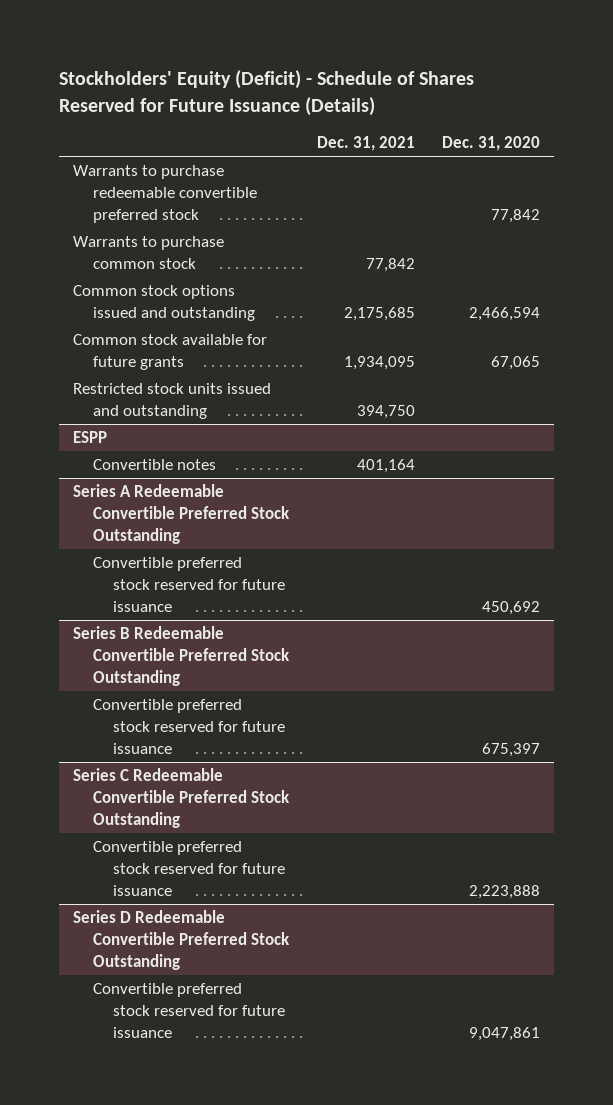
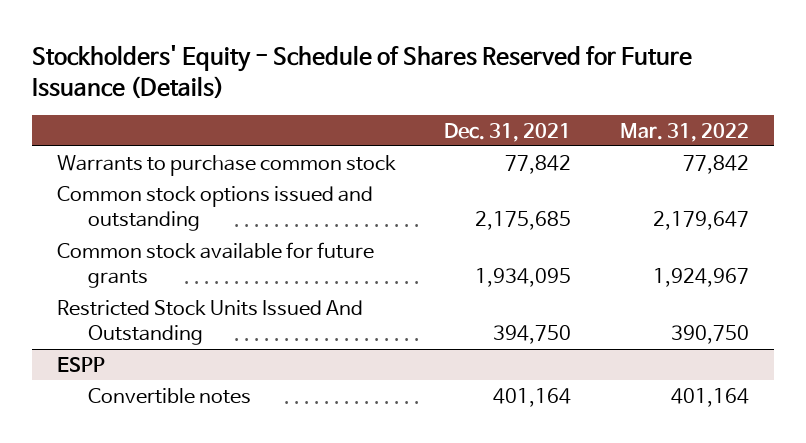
[58,70,474,116] Stockholders' Equity (Deficit) - Schedule of Shares Reserved for Future Issuance (Details) -> [32,44,693,99] Stockholders' Equity - Schedule of Shares Reserved for Future Issuance (Details)
[442,136,541,152] Dec. 31, 2020 -> none
none -> [620,122,750,142] Mar. 31, 2022
[72,165,258,223] Warrants to purchase redeemable convertible preferred stock -> none
[72,383,271,419] Restricted stock units issued and outstanding -> [56,299,363,346] Restricted Stock Units Issued And Outstanding
[72,484,291,544] Series A Redeemable Convertible Preferred Stock Outstanding -> none
[93,557,286,612] Convertible preferred stock reserved for future issuance -> none
[72,626,291,686] Series B Redeemable Convertible Preferred Stock Outstanding -> none
[93,699,286,754] Convertible preferred stock reserved for future issuance -> none
[72,768,291,828] Series C Redeemable Convertible Preferred Stock Outstanding -> none
[93,841,286,896] Convertible preferred stock reserved for future issuance -> none
[72,910,291,970] Series D Redeemable Convertible Preferred Stock Outstanding -> none
[93,983,286,1038] Convertible preferred stock reserved for future issuance -> none

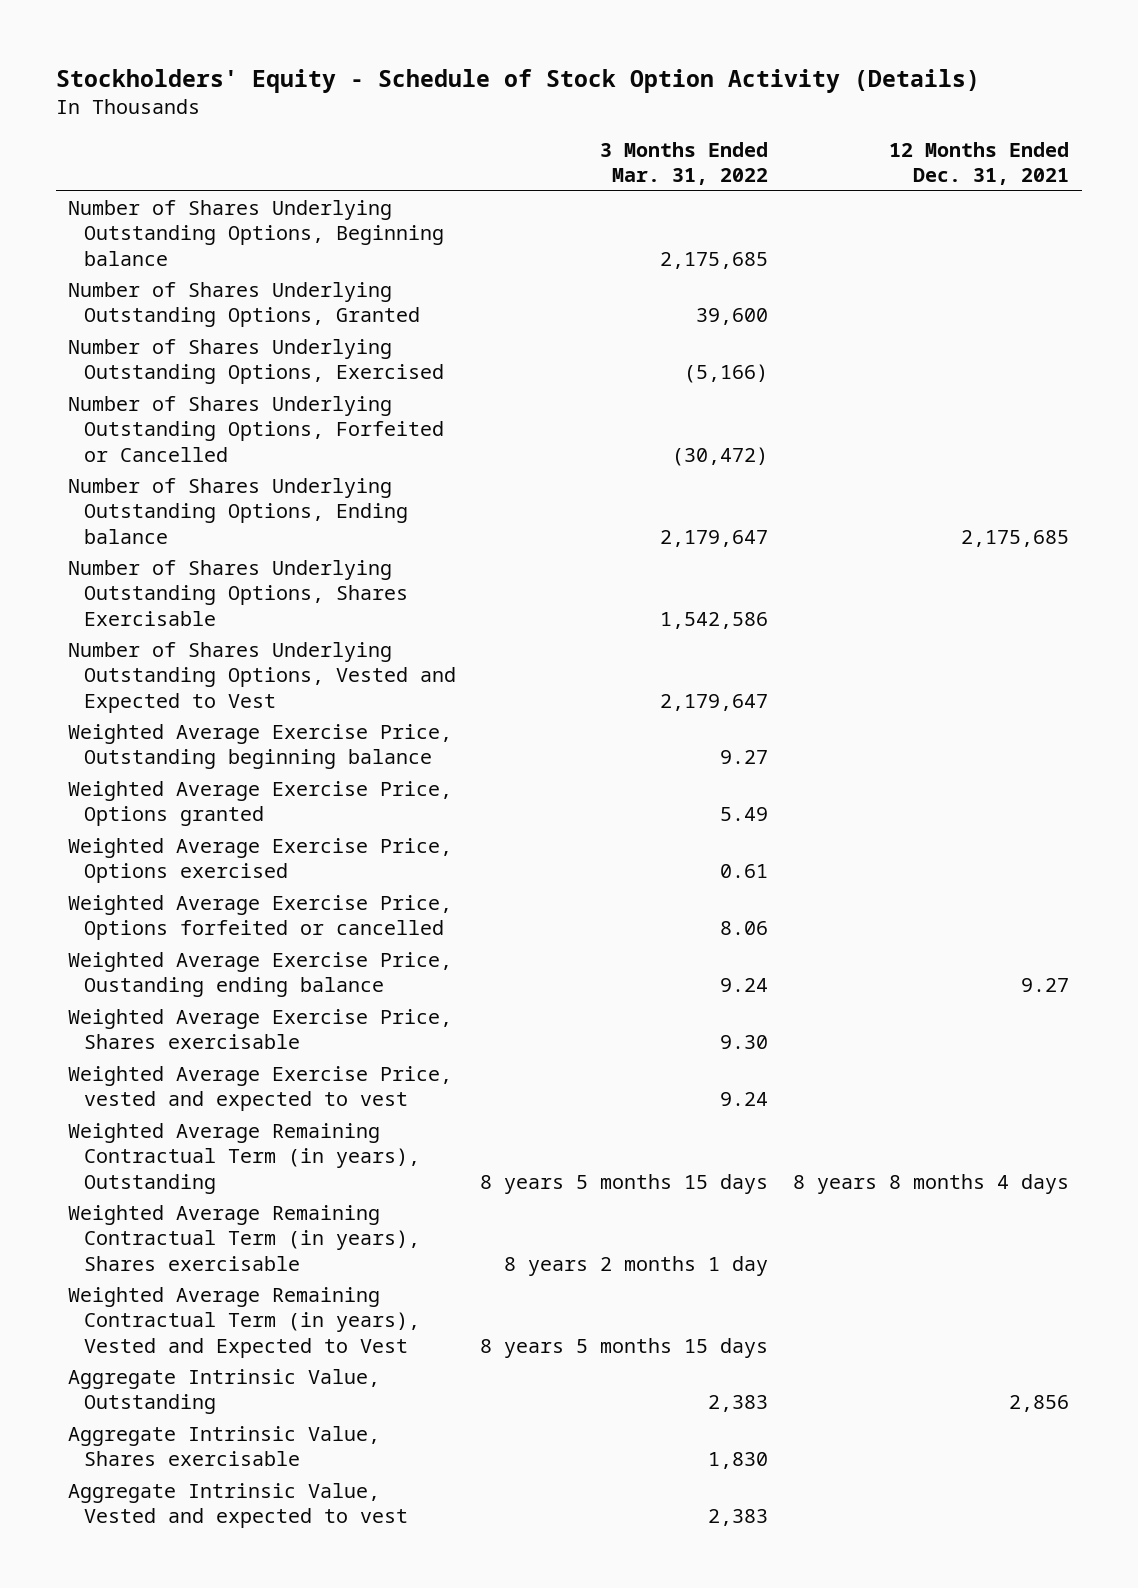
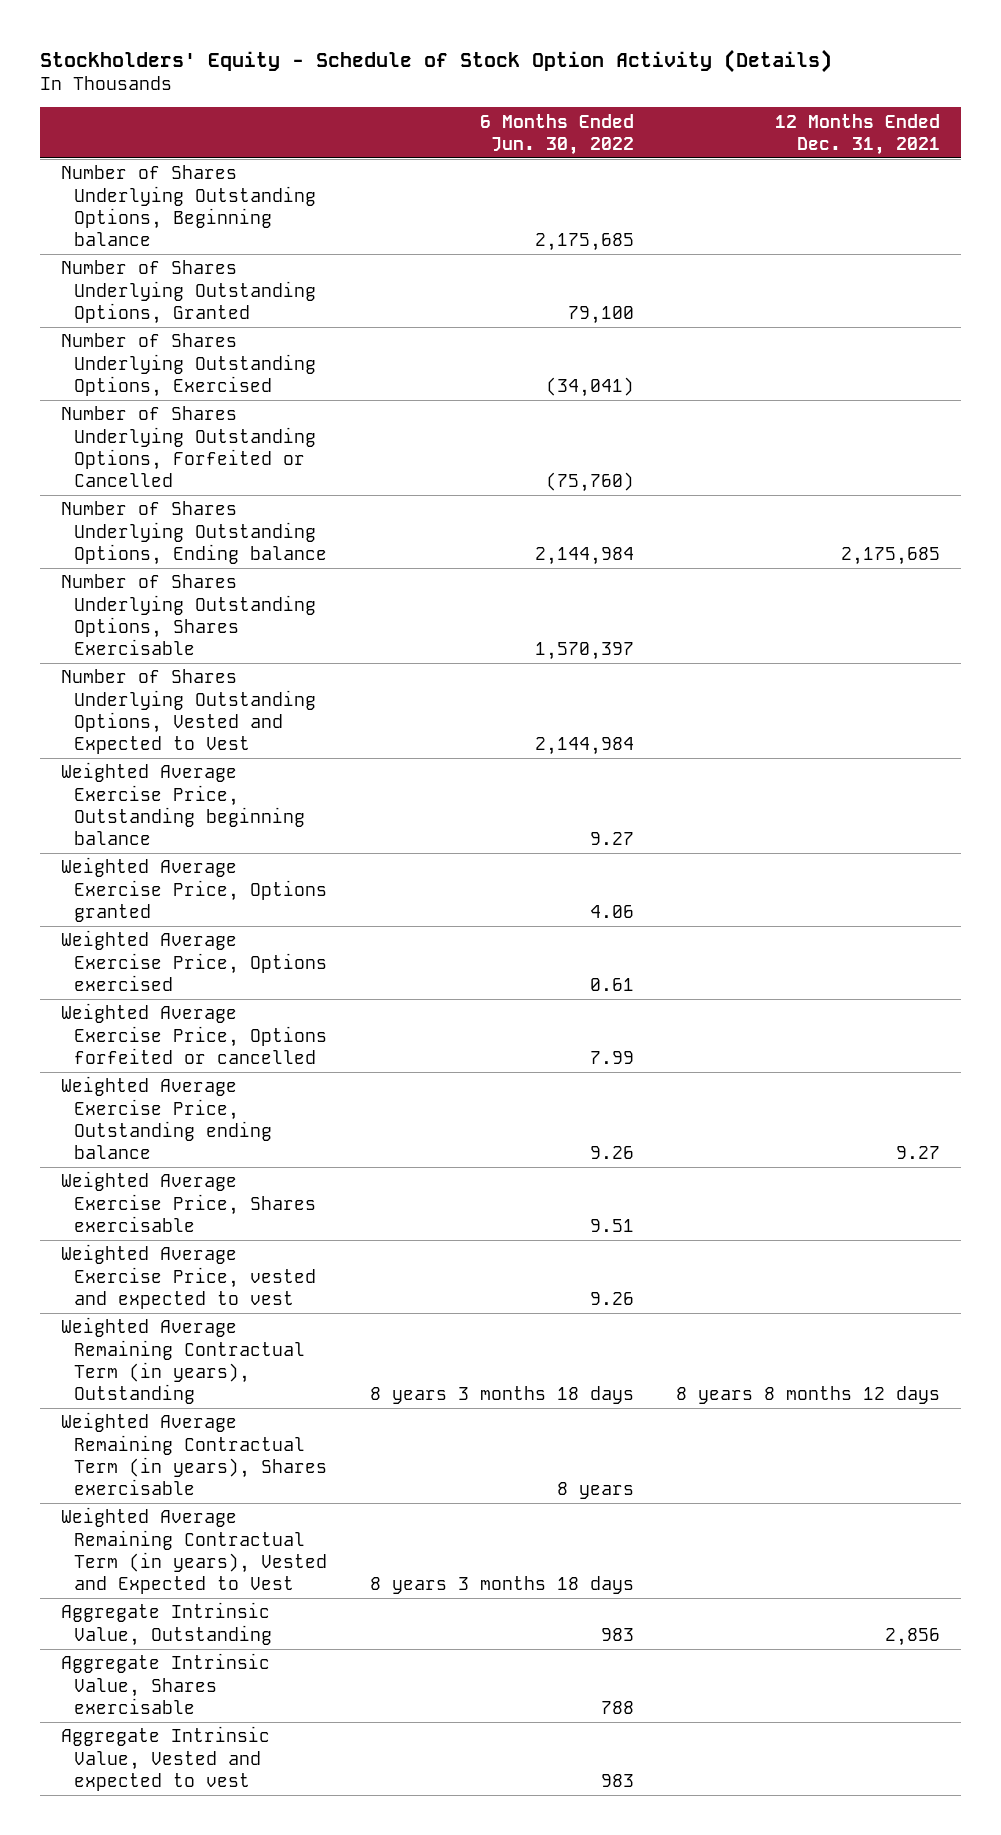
[600,141,769,185] 3 Months Ended Mar. 31, 2022 -> none
none -> [479,113,634,155] 6 Months Ended Jun. 30, 2022
[68,951,453,998] Weighted Average Exercise Price, Oustanding ending balance -> [60,1076,273,1160] Weighted Average Exercise Price, Outstanding ending balance
[793,1173,1070,1194] 8 years 8 months 4 days -> [676,1386,941,1405] 8 years 8 months 12 days

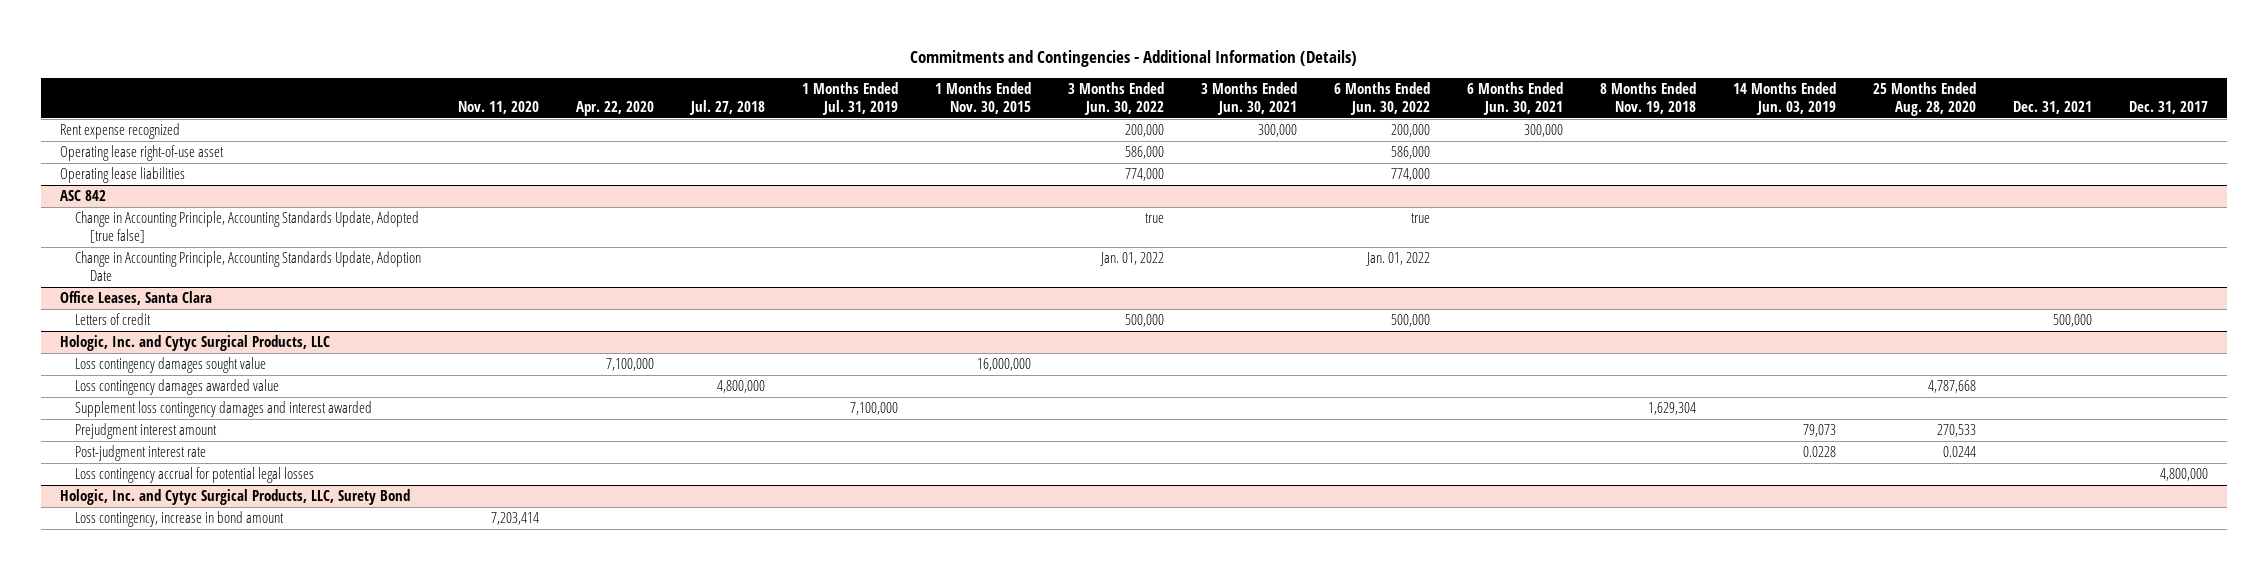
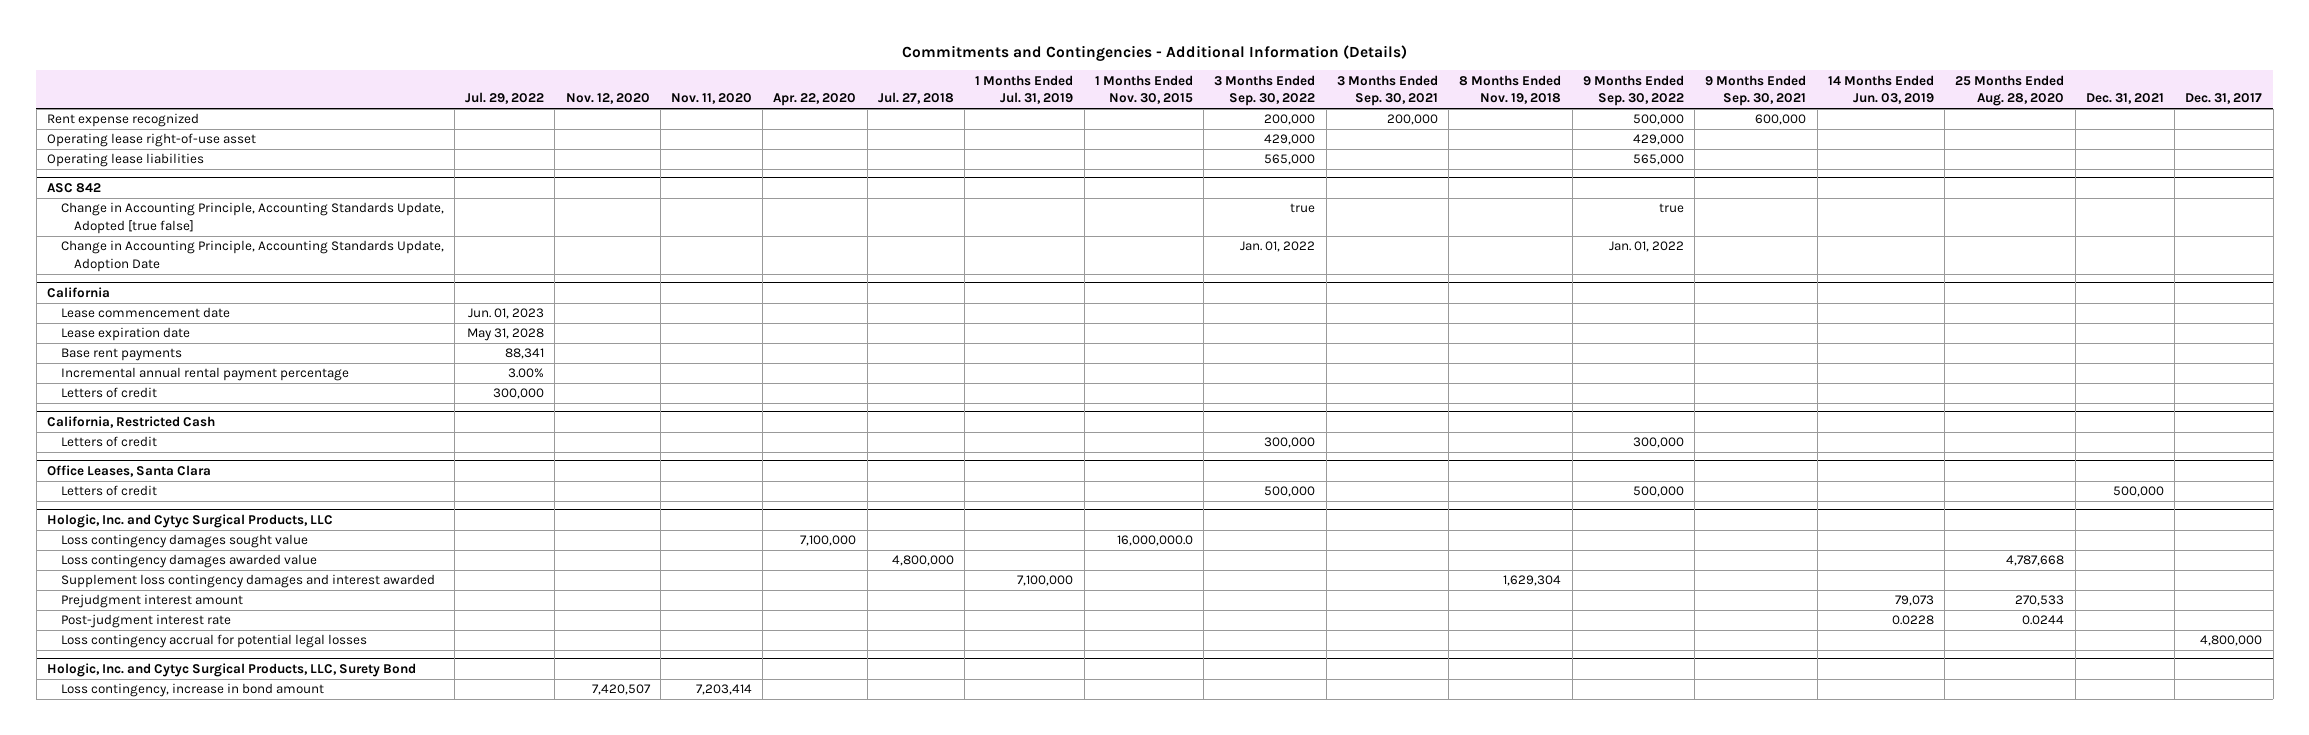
[1067,81,1164,115] 3 Months Ended Jun. 30, 2022 -> none
[1200,81,1297,115] 3 Months Ended Jun. 30, 2021 -> none
[1333,81,1430,115] 6 Months Ended Jun. 30, 2022 -> none
[1466,81,1563,115] 6 Months Ended Jun. 30, 2021 -> none
none -> [465,92,545,105] Jul. 29, 2022
none -> [565,93,650,105] Nov. 12, 2020
none -> [1214,74,1316,107] 3 Months Ended Sep. 30, 2022
none -> [1336,74,1438,107] 3 Months Ended Sep. 30, 2021
none -> [1582,74,1684,107] 9 Months Ended Sep. 30, 2022
none -> [1705,74,1807,107] 9 Months Ended Sep. 30, 2021
none -> [47,287,111,299] California
none -> [60,307,230,319] Lease commencement date
none -> [60,327,190,342] Lease expiration date
none -> [60,348,182,362] Base rent payments
none -> [60,367,349,382] Incremental annual rental payment percentage
none -> [60,387,157,399] Letters of credit
none -> [47,416,216,429] California, Restricted Cash
none -> [60,436,157,448] Letters of credit
[976,358,1031,372] 16,000,000 -> [1116,535,1193,547] 16,000,000.0

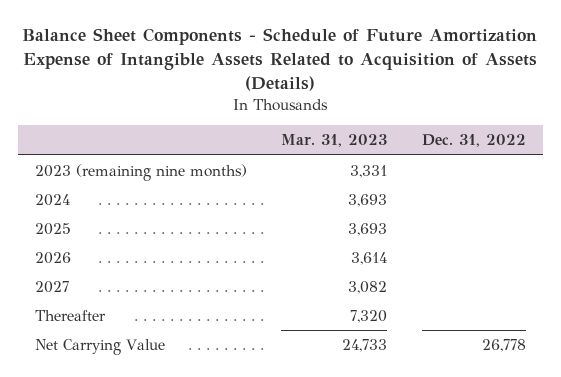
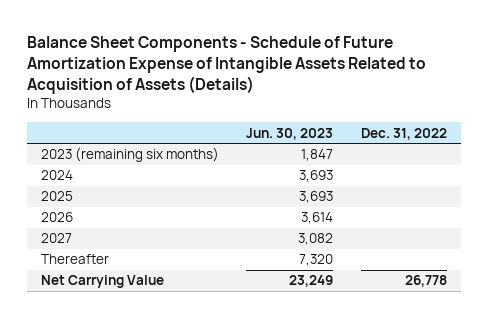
[281,134,388,148] Mar. 31, 2023 -> none
none -> [246,127,334,140] Jun. 30, 2023
[34,163,247,181] 2023 (remaining nine months) -> [40,147,219,163] 2023 (remaining six months)

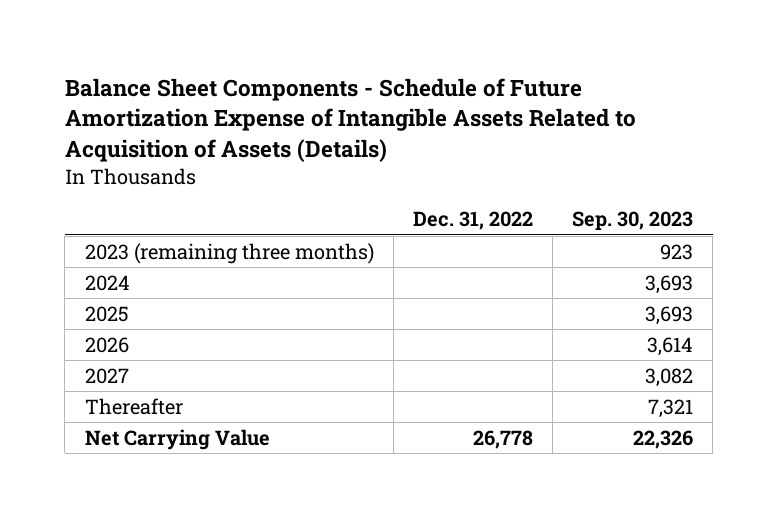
[246,127,334,140] Jun. 30, 2023 -> none
none -> [572,211,694,232] Sep. 30, 2023
[40,147,219,163] 2023 (remaining six months) -> [84,242,374,264] 2023 (remaining three months)

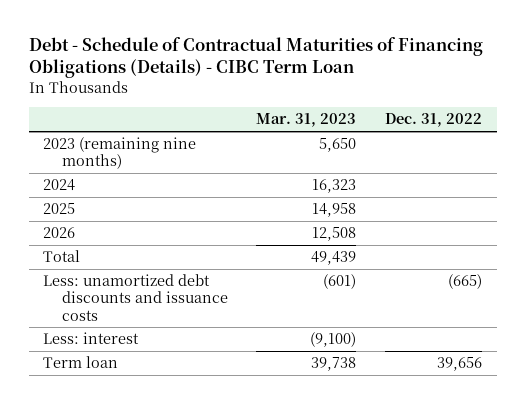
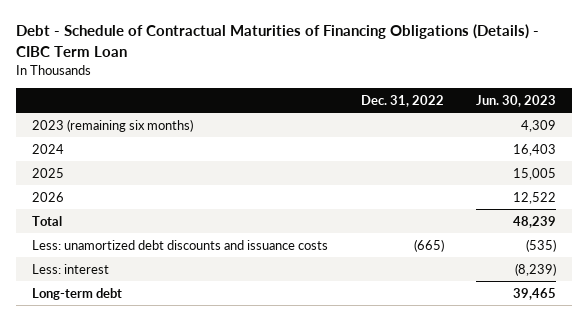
[256,113,357,128] Mar. 31, 2023 -> none
none -> [475,94,556,107] Jun. 30, 2023
[42,137,196,170] 2023 (remaining nine months) -> [32,118,194,132] 2023 (remaining six months)
[42,356,118,369] Term loan -> none
none -> [32,287,123,300] Long-term debt

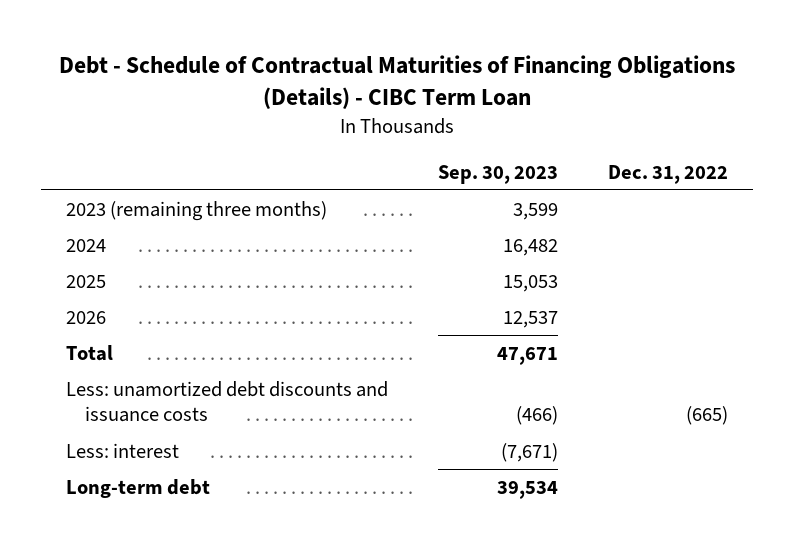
[475,94,556,107] Jun. 30, 2023 -> none
none -> [438,164,559,184] Sep. 30, 2023
[32,118,194,132] 2023 (remaining six months) -> [66,200,328,221] 2023 (remaining three months)

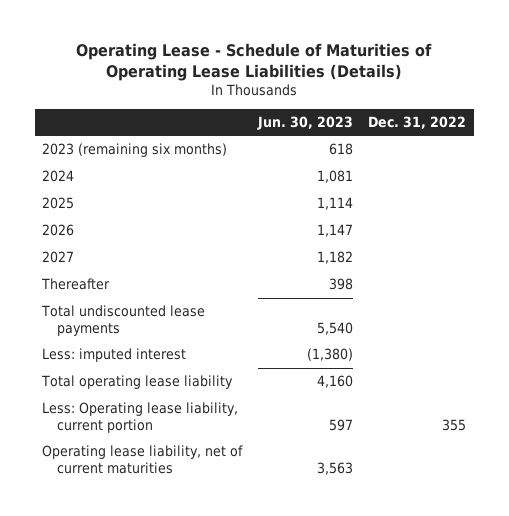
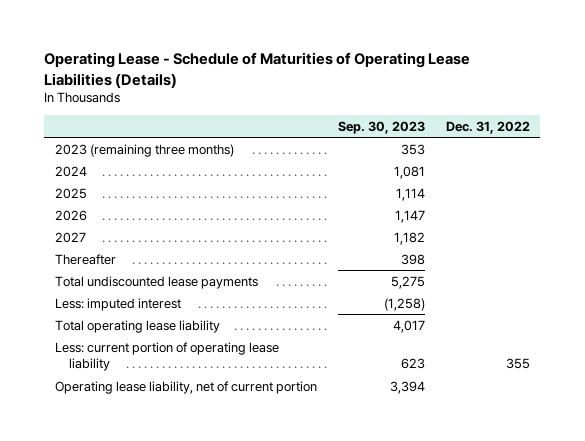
[256,115,353,130] Jun. 30, 2023 -> none
none -> [337,120,425,134] Sep. 30, 2023
[42,143,228,158] 2023 (remaining six months) -> [54,143,234,157] 2023 (remaining three months)
[42,402,239,433] Less: Operating lease liability, current portion -> [54,341,279,372] Less: current portion of operating lease liability
[42,445,244,474] Operating lease liability, net of current maturities -> [54,380,317,394] Operating lease liability, net of current portion

